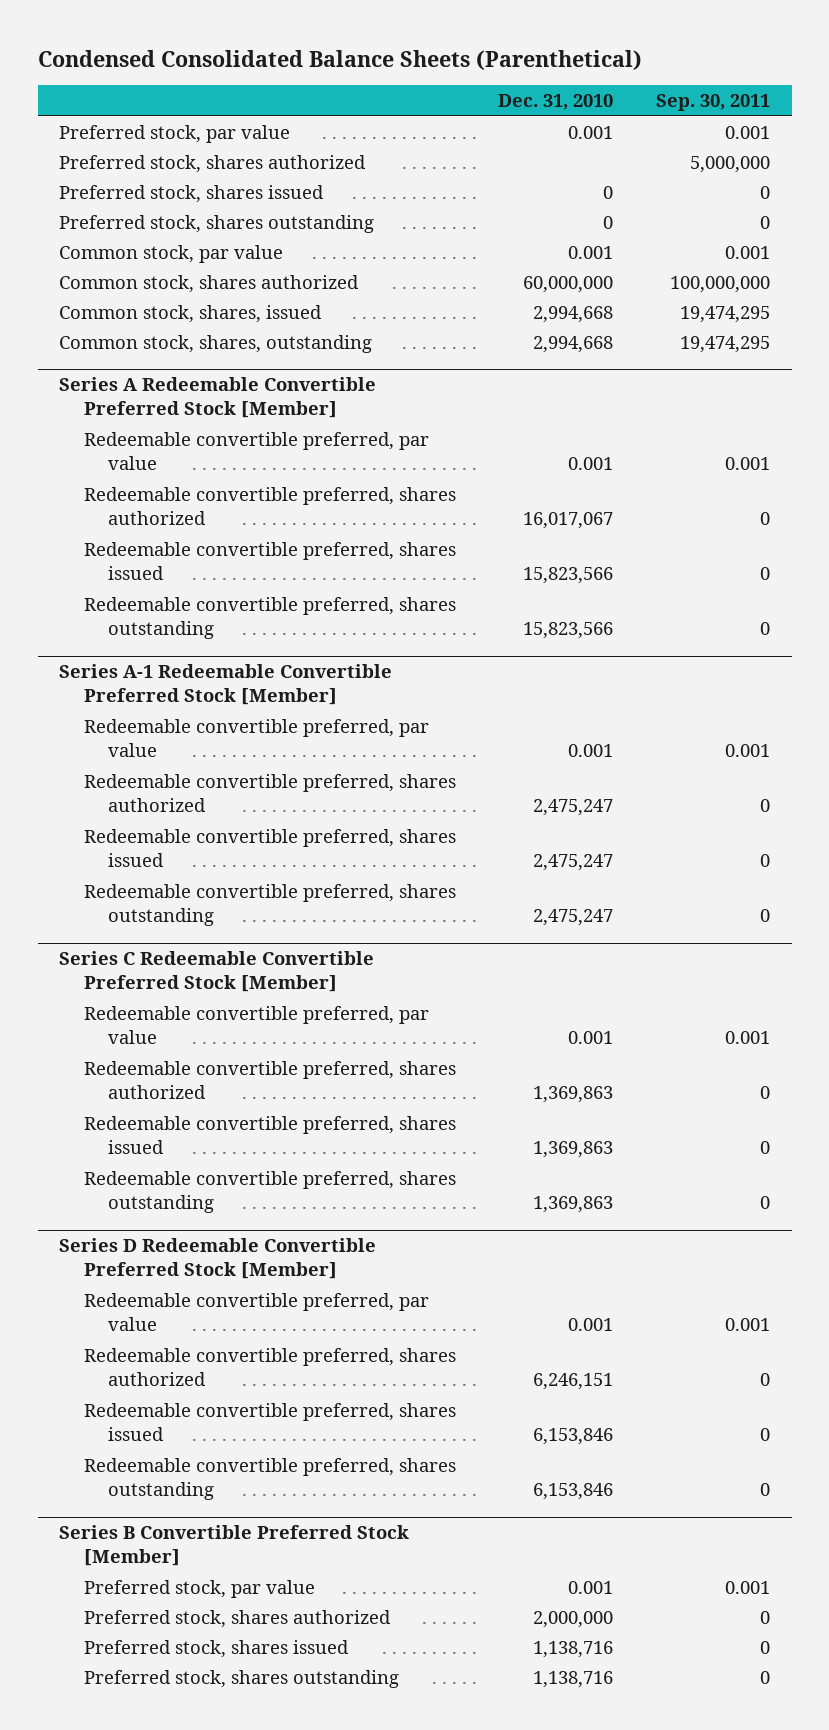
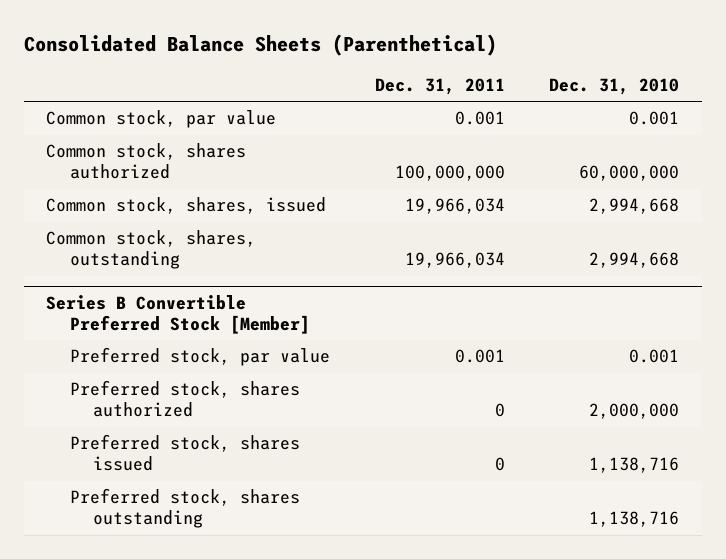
[37,49,642,70] Condensed Consolidated Balance Sheets (Parenthetical) -> [24,34,498,57] Consolidated Balance Sheets (Parenthetical)
[656,94,771,112] Sep. 30, 2011 -> none
none -> [374,77,505,95] Dec. 31, 2011
[58,124,290,143] Preferred stock, par value -> none
[58,154,366,173] Preferred stock, shares authorized -> none
[58,184,324,203] Preferred stock, shares issued -> none
[58,214,374,233] Preferred stock, shares outstanding -> none
[58,377,376,419] Series A Redeemable Convertible Preferred Stock [Member] -> none
[83,431,429,471] Redeemable convertible preferred, par value -> none
[83,486,456,526] Redeemable convertible preferred, shares authorized -> none
[83,541,456,581] Redeemable convertible preferred, shares issued -> none
[83,596,456,640] Redeemable convertible preferred, shares outstanding -> none
[58,664,392,706] Series A-1 Redeemable Convertible Preferred Stock [Member] -> none
[83,718,429,758] Redeemable convertible preferred, par value -> none
[83,773,456,813] Redeemable convertible preferred, shares authorized -> none
[83,828,456,868] Redeemable convertible preferred, shares issued -> none
[83,883,456,927] Redeemable convertible preferred, shares outstanding -> none
[58,951,374,993] Series C Redeemable Convertible Preferred Stock [Member] -> none
[83,1005,429,1045] Redeemable convertible preferred, par value -> none
[83,1060,456,1100] Redeemable convertible preferred, shares authorized -> none
[83,1115,456,1155] Redeemable convertible preferred, shares issued -> none
[83,1170,456,1214] Redeemable convertible preferred, shares outstanding -> none
[58,1238,376,1280] Series D Redeemable Convertible Preferred Stock [Member] -> none
[83,1292,429,1332] Redeemable convertible preferred, par value -> none
[83,1347,456,1387] Redeemable convertible preferred, shares authorized -> none
[83,1402,456,1442] Redeemable convertible preferred, shares issued -> none
[83,1457,456,1501] Redeemable convertible preferred, shares outstanding -> none

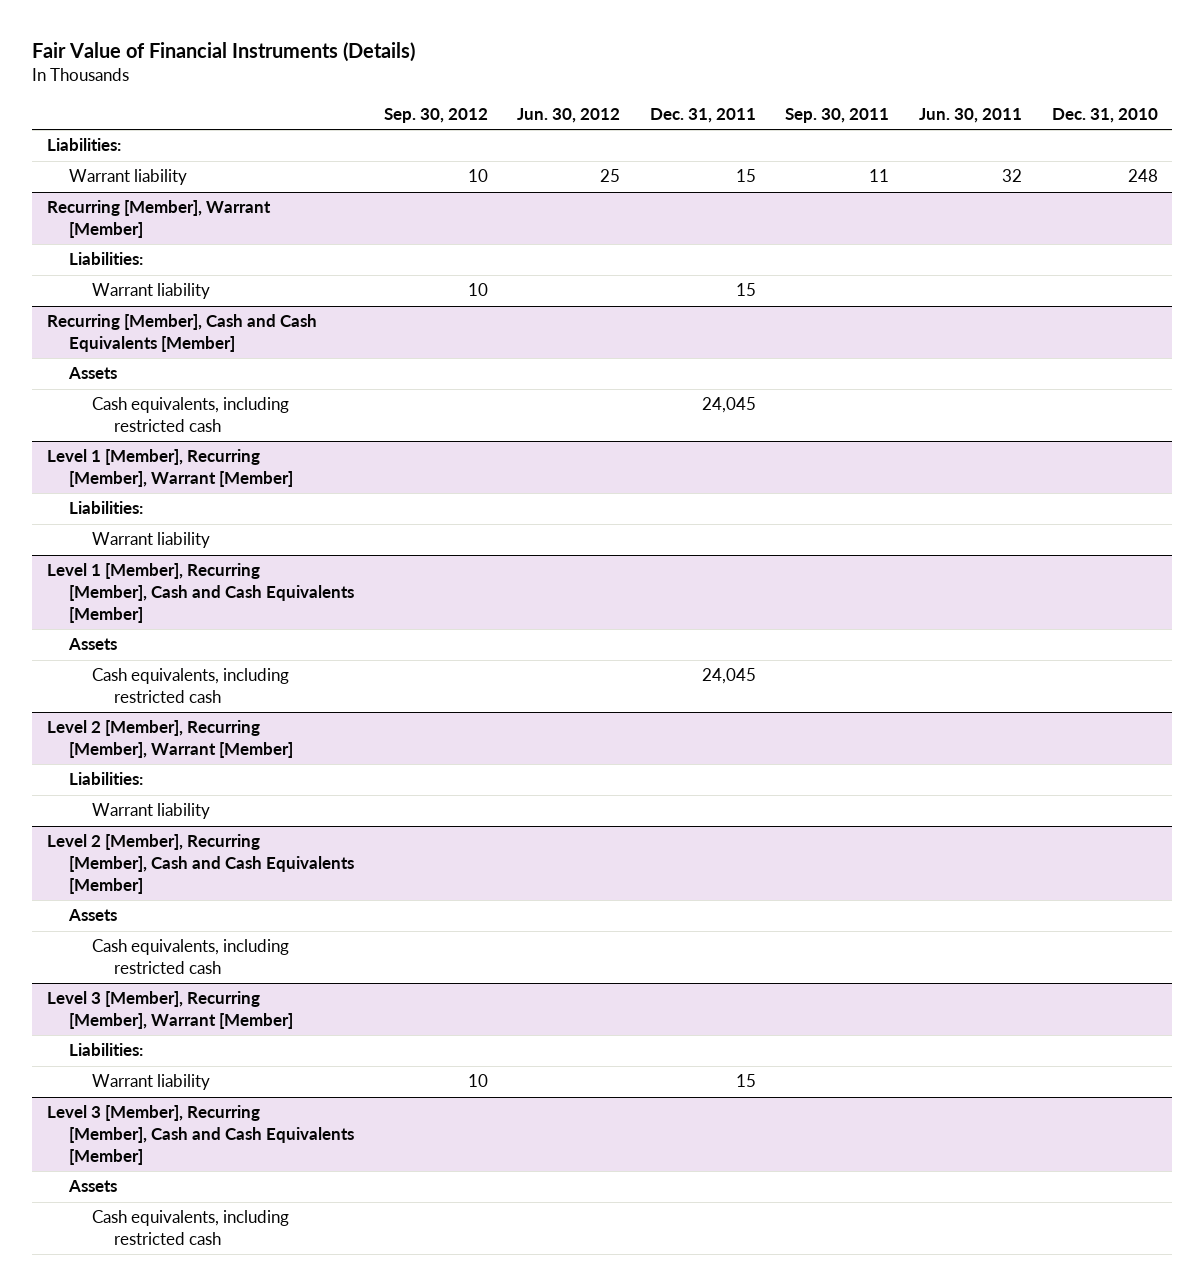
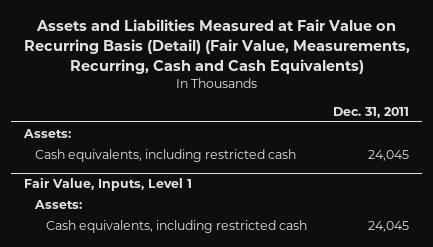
[32,42,416,63] Fair Value of Financial Instruments (Details) -> [23,19,410,74] Assets and Liabilities Measured at Fair Value on Recurring Basis (Detail) (Fair Value, Measurements, Recurring, Cash and Cash Equivalents)
[383,107,488,123] Sep. 30, 2012 -> none
[517,107,621,123] Jun. 30, 2012 -> none
[785,107,890,123] Sep. 30, 2011 -> none
[919,107,1023,123] Jun. 30, 2011 -> none
[1051,107,1158,123] Dec. 31, 2010 -> none
[46,138,121,152] Liabilities: -> none
[69,169,188,186] Warrant liability -> none
[46,200,271,239] Recurring [Member], Warrant [Member] -> none
[69,252,144,266] Liabilities: -> none
[91,283,210,300] Warrant liability -> none
[46,314,317,353] Recurring [Member], Cash and Cash Equivalents [Member] -> none
[68,367,118,380] Assets -> [23,129,72,139] Assets:
[46,449,294,488] Level 1 [Member], Recurring [Member], Warrant [Member] -> none
[69,501,144,515] Liabilities: -> none
[91,532,210,549] Warrant liability -> none
[46,563,355,624] Level 1 [Member], Recurring [Member], Cash and Cash Equivalents [Member] -> none
none -> [24,177,193,192] Fair Value, Inputs, Level 1
[68,638,118,651] Assets -> [34,200,83,210] Assets:
[46,720,294,759] Level 2 [Member], Recurring [Member], Warrant [Member] -> none
[69,772,144,786] Liabilities: -> none
[91,803,210,820] Warrant liability -> none
[46,834,355,895] Level 2 [Member], Recurring [Member], Cash and Cash Equivalents [Member] -> none
[68,909,118,922] Assets -> none
[91,939,289,975] Cash equivalents, including restricted cash -> none
[46,991,294,1030] Level 3 [Member], Recurring [Member], Warrant [Member] -> none
[69,1043,144,1057] Liabilities: -> none
[91,1074,210,1091] Warrant liability -> none
[46,1105,355,1166] Level 3 [Member], Recurring [Member], Cash and Cash Equivalents [Member] -> none
[68,1180,118,1193] Assets -> none
[91,1210,289,1246] Cash equivalents, including restricted cash -> none

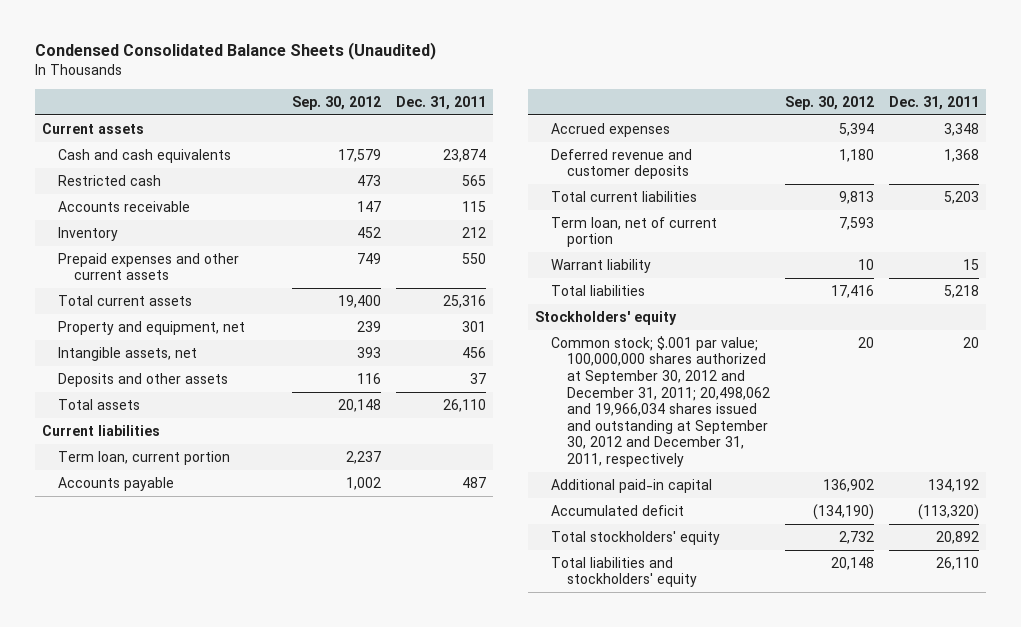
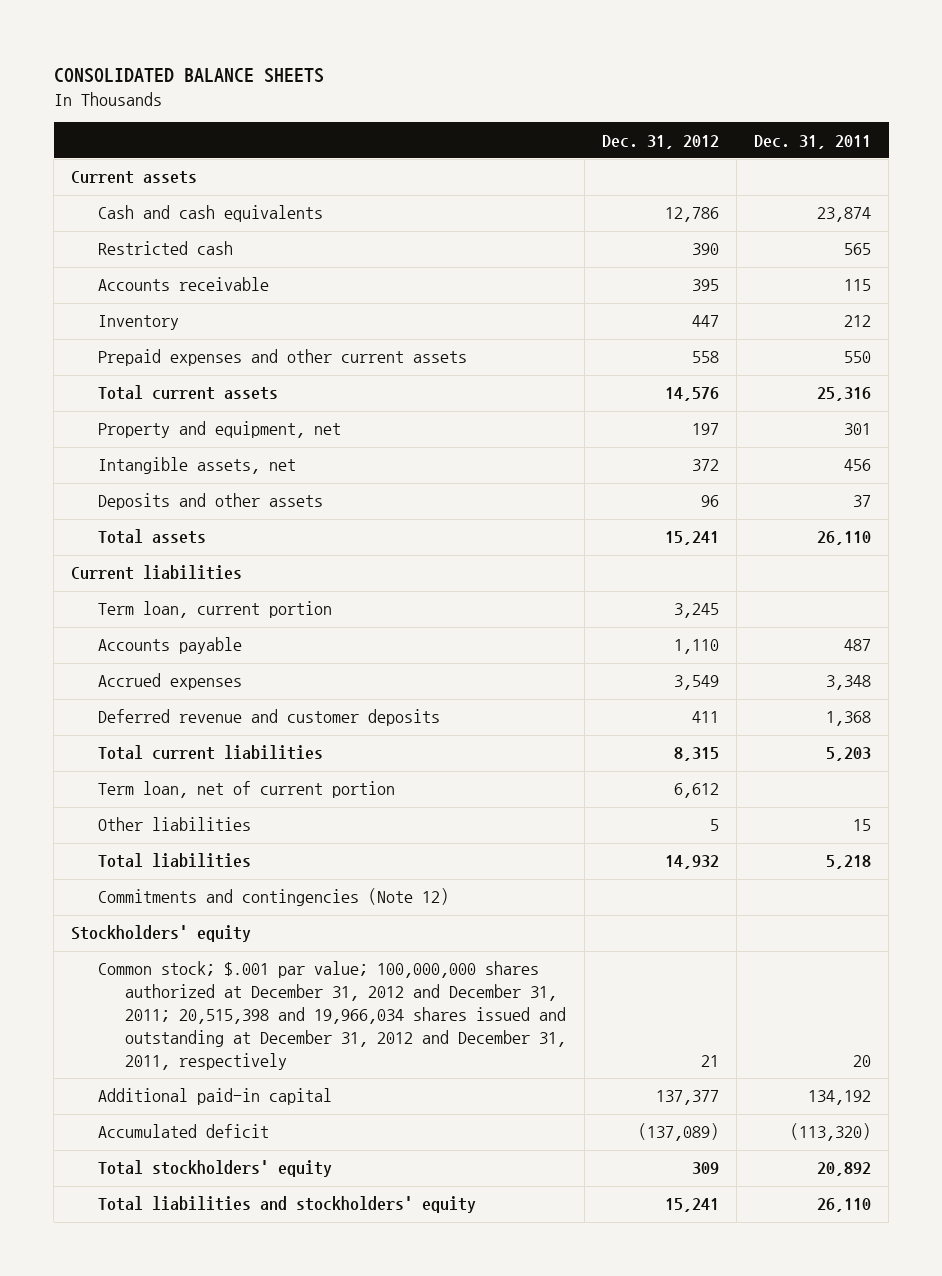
[34,42,436,61] Condensed Consolidated Balance Sheets (Unaudited) -> [53,67,324,83] CONSOLIDATED BALANCE SHEETS
[291,96,381,111] Sep. 30, 2012 -> none
none -> [601,134,719,149] Dec. 31, 2012
[551,258,652,273] Warrant liability -> none
none -> [98,817,252,832] Other liabilities
none -> [98,888,450,907] Commitments and contingencies (Note 12)
[551,335,770,467] Common stock; $.001 par value; 100,000,000 shares authorized at September 30, 2012 and December 31, 2011; 20,498,062 and 19,966,034 shares issued and outstanding at September 30, 2012 and December 31, 2011, respectively -> [98,961,567,1070] Common stock; $.001 par value; 100,000,000 shares authorized at December 31, 2012 and December 31, 2011; 20,515,398 and 19,966,034 shares issued and outstanding at December 31, 2012 and December 31, 2011, respectively

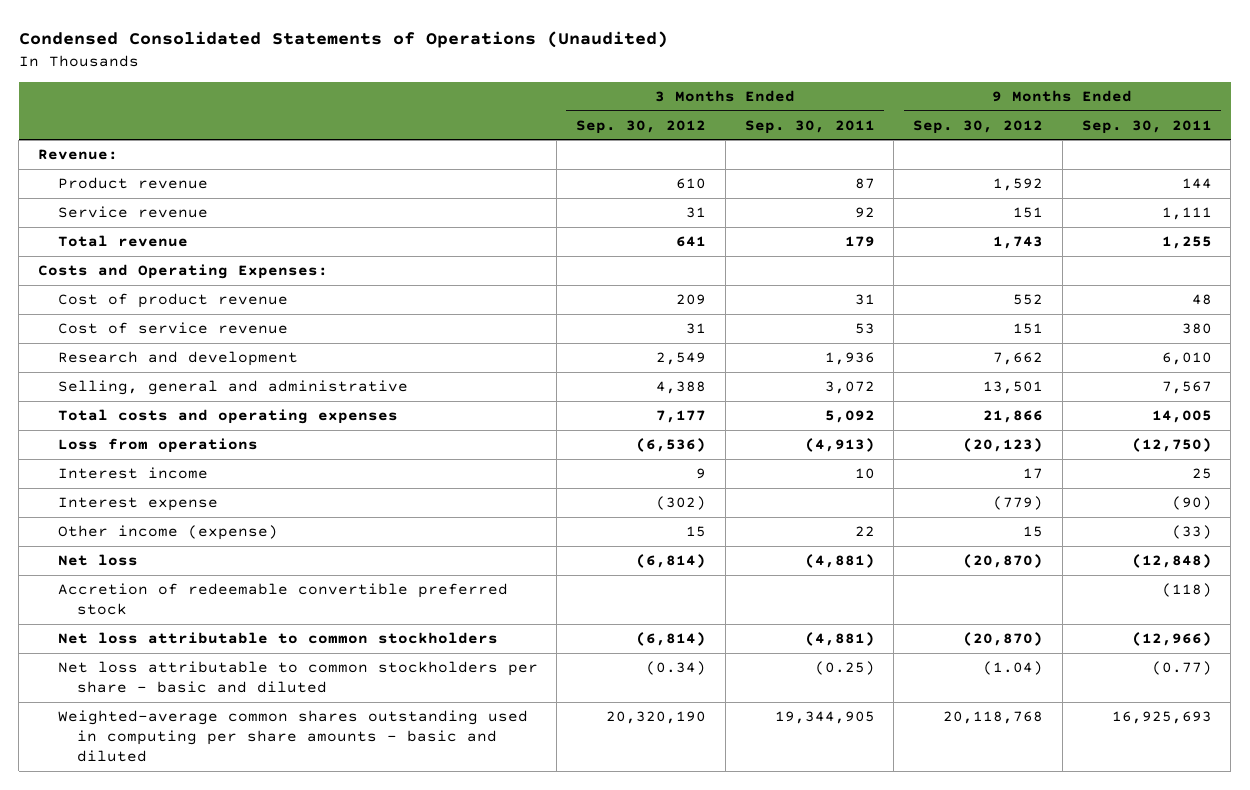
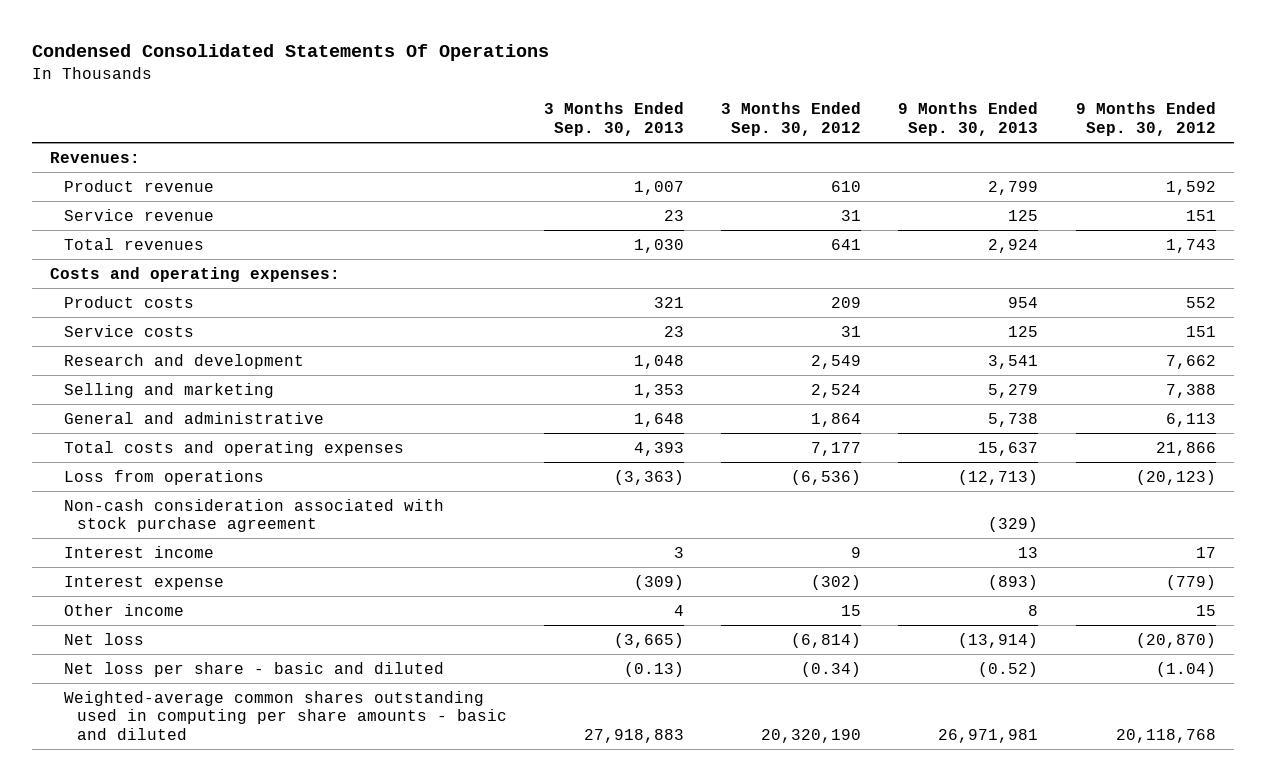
[18,30,668,48] Condensed Consolidated Statements of Operations (Unaudited) -> [31,43,549,61] Condensed Consolidated Statements Of Operations
[744,119,875,134] Sep. 30, 2011 -> none
[1081,119,1212,134] Sep. 30, 2011 -> none
none -> [544,102,685,137] 3 Months Ended Sep. 30, 2013
none -> [898,102,1039,137] 9 Months Ended Sep. 30, 2013
[37,149,118,161] Revenue: -> [50,151,141,163] Revenues:
[57,235,188,248] Total revenue -> [63,237,204,250] Total revenues
[37,264,328,280] Costs and Operating Expenses: -> [50,266,341,282] Costs and operating expenses:
[57,293,288,309] Cost of product revenue -> [63,295,194,308] Product costs
[57,322,288,335] Cost of service revenue -> [63,324,194,337] Service costs
none -> [63,382,274,398] Selling and marketing
[57,380,408,396] Selling, general and administrative -> [63,411,324,424] General and administrative
[656,381,707,395] 4,388 -> [811,412,862,427] 1,864
[983,381,1044,395] 13,501 -> [1165,412,1216,427] 6,113
none -> [63,498,444,533] Non-cash consideration associated with stock purchase agreement
[57,525,278,541] Other income (expense) -> [63,603,184,616] Other income
[57,583,508,616] Accretion of redeemable convertible preferred stock -> none
[57,632,498,645] Net loss attributable to common stockholders -> none
[57,661,538,694] Net loss attributable to common stockholders per share - basic and diluted -> [63,661,444,677] Net loss per share - basic and diluted

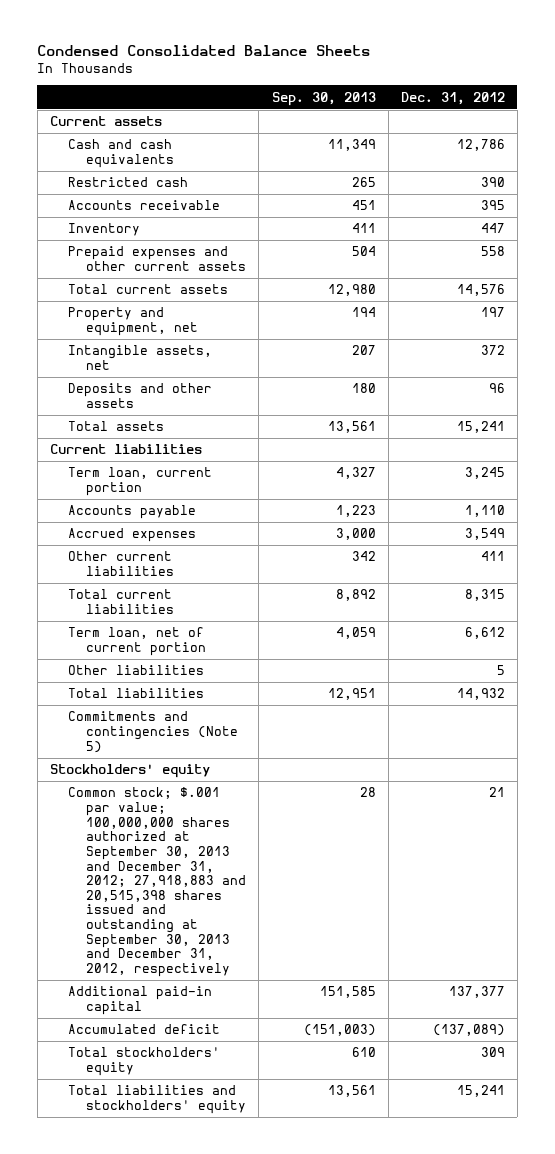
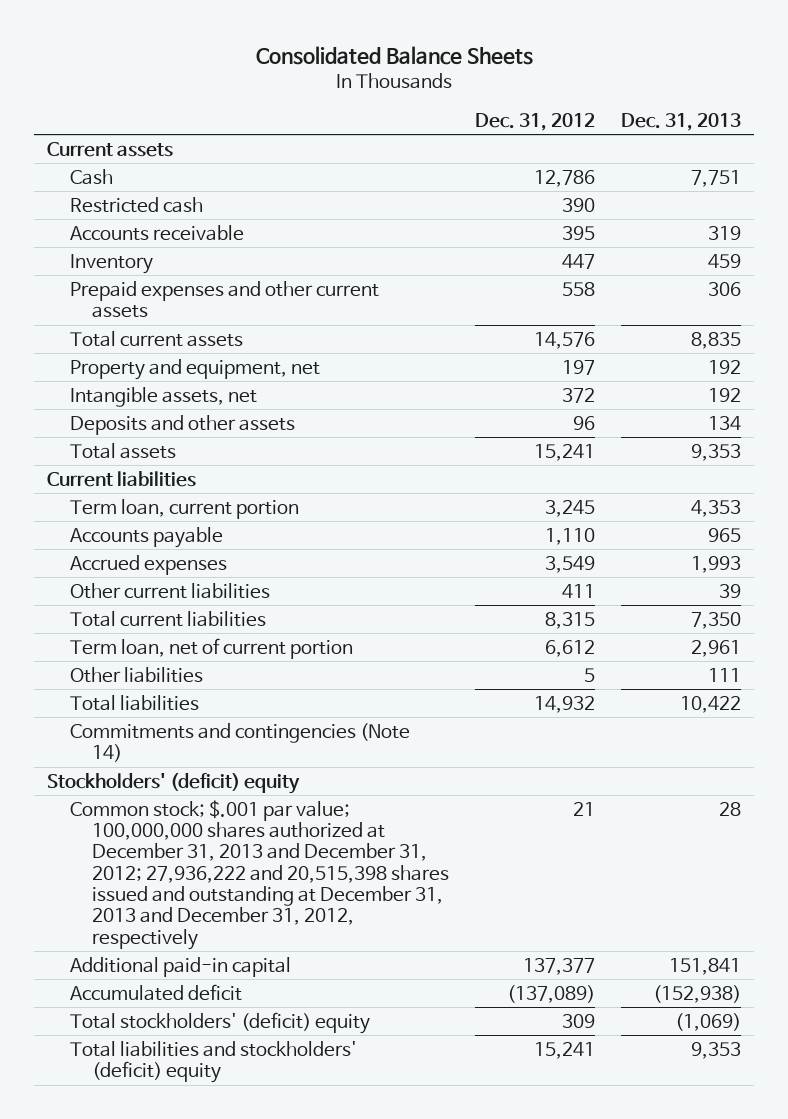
[37,45,371,57] Condensed Consolidated Balance Sheets -> [255,45,533,65] Consolidated Balance Sheets
[271,91,376,106] Sep. 30, 2013 -> none
none -> [620,112,741,131] Dec. 31, 2013
[68,139,175,169] Cash and cash equivalents -> [69,168,113,185] Cash
[68,711,239,753] Commitments and contingencies (Note 5) -> [69,722,410,763] Commitments and contingencies (Note 14)
[49,764,210,779] Stockholders' equity -> [47,772,301,794] Stockholders' (deficit) equity
[68,787,247,977] Common stock; $.001 par value; 100,000,000 shares authorized at September 30, 2013 and December 31, 2012; 27,918,883 and 20,515,398 shares issued and outstanding at September 30, 2013 and December 31, 2012, respectively -> [69,799,449,950] Common stock; $.001 par value; 100,000,000 shares authorized at December 31, 2013 and December 31, 2012; 27,936,222 and 20,515,398 shares issued and outstanding at December 31, 2013 and December 31, 2012, respectively
[68,1047,221,1077] Total stockholders' equity -> [69,1011,370,1034] Total stockholders' (deficit) equity
[68,1085,247,1115] Total liabilities and stockholders' equity -> [69,1040,357,1084] Total liabilities and stockholders' (deficit) equity

